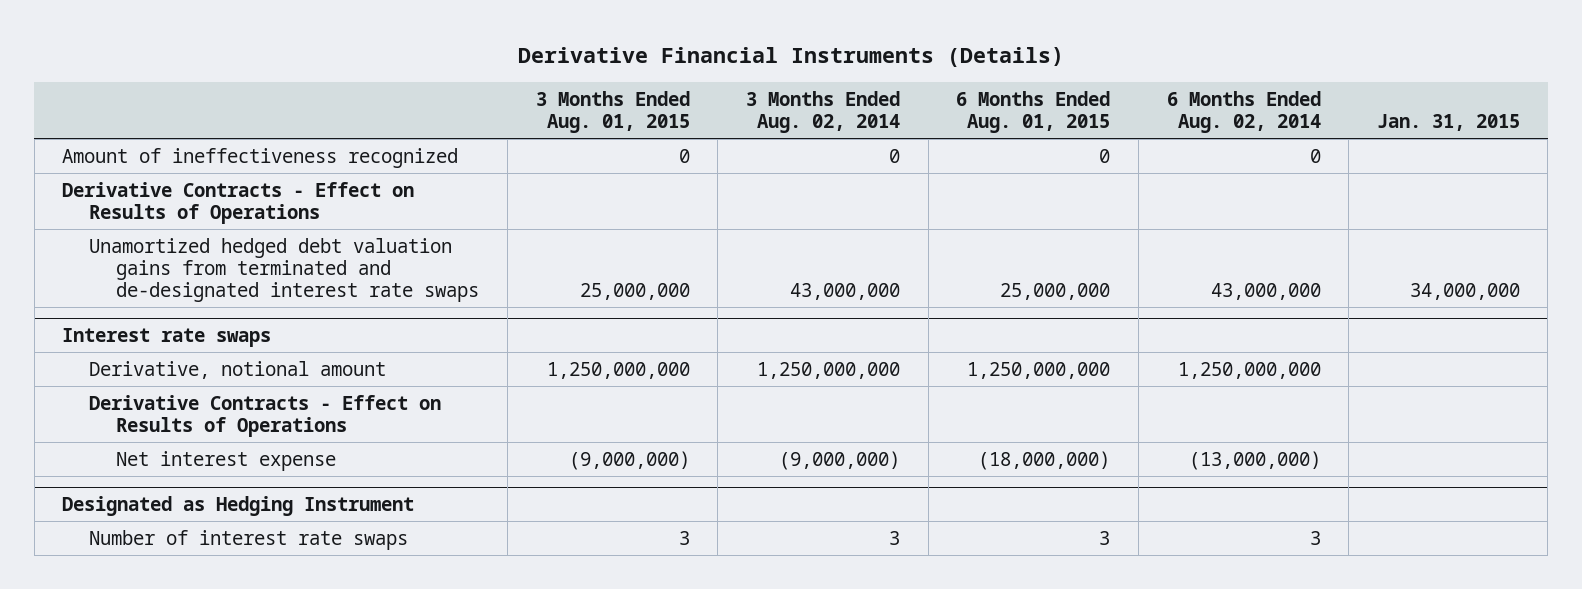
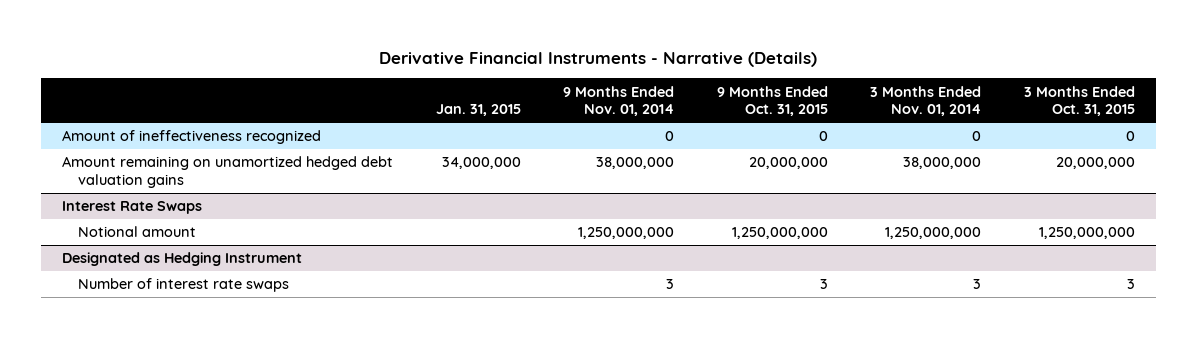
[518,47,1065,68] Derivative Financial Instruments (Details) -> [379,51,818,67] Derivative Financial Instruments - Narrative (Details)
[535,90,690,133] 3 Months Ended Aug. 01, 2015 -> none
[746,90,901,133] 3 Months Ended Aug. 02, 2014 -> none
[956,90,1111,133] 6 Months Ended Aug. 01, 2015 -> none
[1166,90,1321,133] 6 Months Ended Aug. 02, 2014 -> none
none -> [563,85,675,117] 9 Months Ended Nov. 01, 2014
none -> [716,85,828,117] 9 Months Ended Oct. 31, 2015
none -> [870,85,982,117] 3 Months Ended Nov. 01, 2014
none -> [1023,85,1135,117] 3 Months Ended Oct. 31, 2015
[62,181,415,224] Derivative Contracts - Effect on Results of Operations -> none
[89,394,442,437] Derivative Contracts - Effect on Results of Operations -> none
[116,450,337,471] Net interest expense -> none
[89,237,480,303] Unamortized hedged debt valuation gains from terminated and de-designated interest rate swaps -> [62,156,394,188] Amount remaining on unamortized hedged debt valuation gains
[62,327,272,347] Interest rate swaps -> [62,201,203,215] Interest Rate Swaps
[89,360,387,379] Derivative, notional amount -> [77,226,196,238] Notional amount

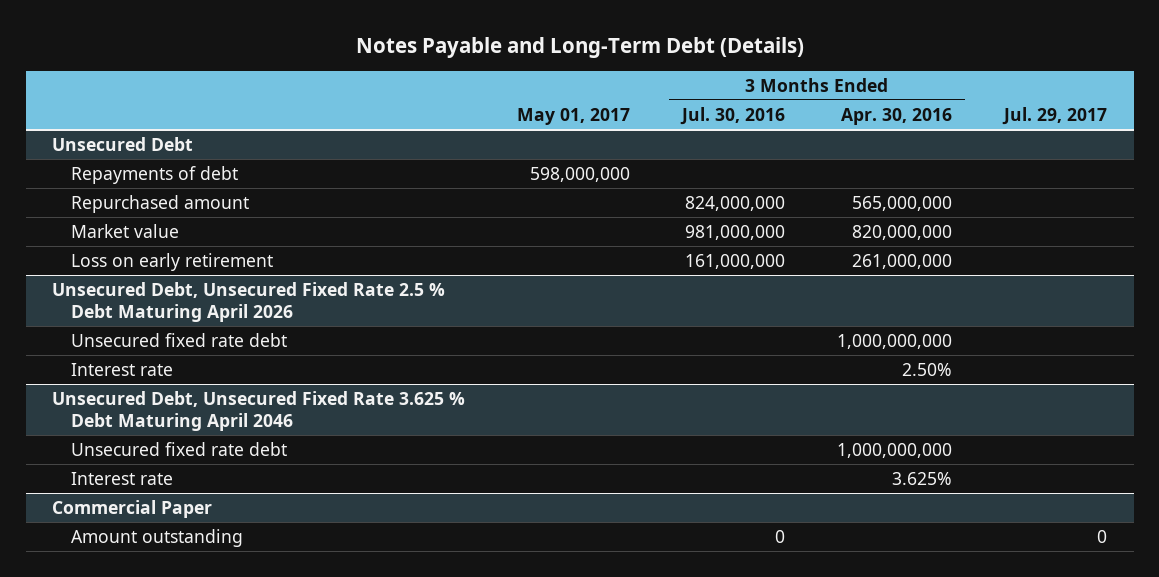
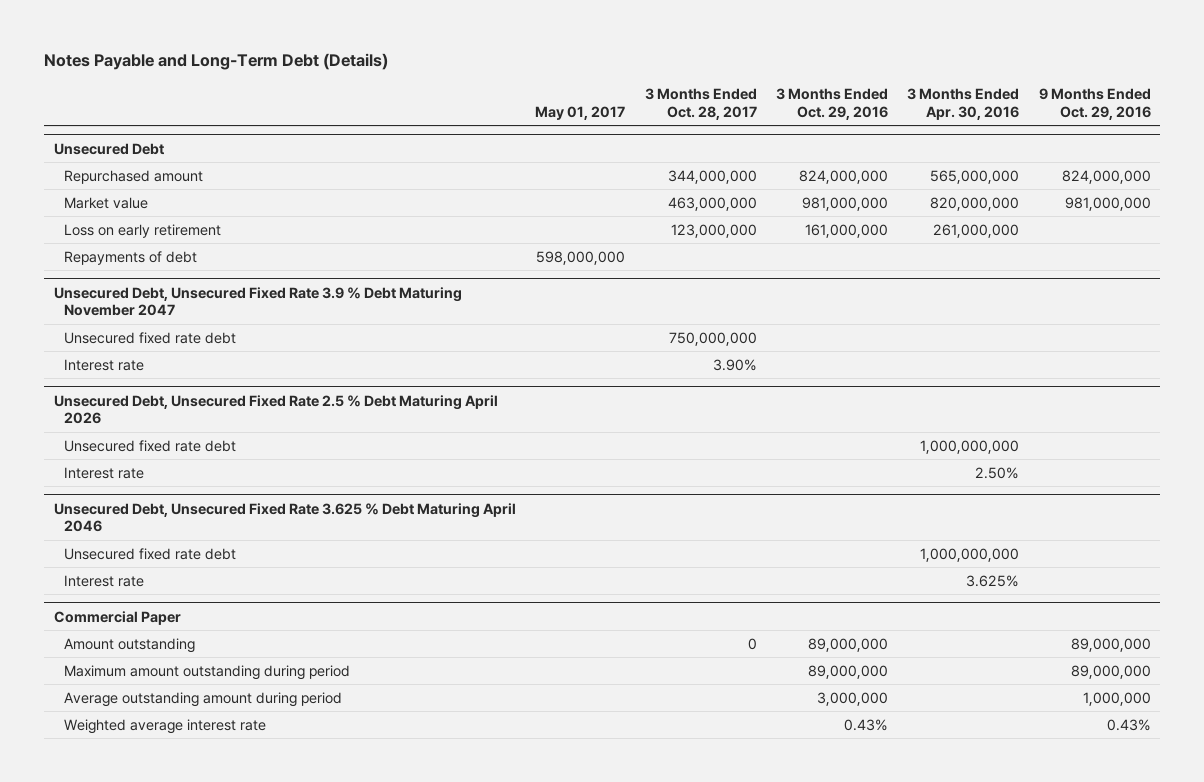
[680,106,786,125] Jul. 30, 2016 -> none
[1002,106,1108,125] Jul. 29, 2017 -> none
none -> [644,88,757,121] 3 Months Ended Oct. 28, 2017
none -> [775,88,888,121] 3 Months Ended Oct. 29, 2016
none -> [1038,88,1151,121] 9 Months Ended Oct. 29, 2016
[71,166,239,185] Repayments of debt -> [63,250,197,265] Repayments of debt
none -> [53,286,462,317] Unsecured Debt, Unsecured Fixed Rate 3.9 % Debt Maturing November 2047
none -> [63,331,236,344] Unsecured fixed rate debt
none -> [63,358,144,371] Interest rate
none -> [63,664,350,680] Maximum amount outstanding during period
none -> [63,691,342,707] Average outstanding amount during period
none -> [63,718,266,734] Weighted average interest rate

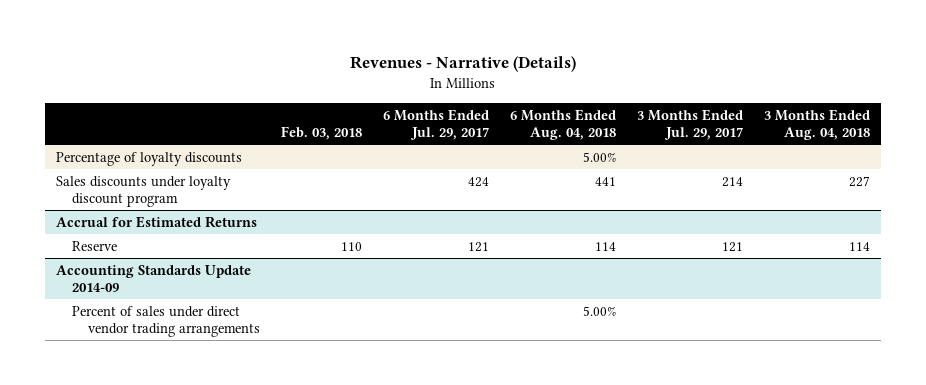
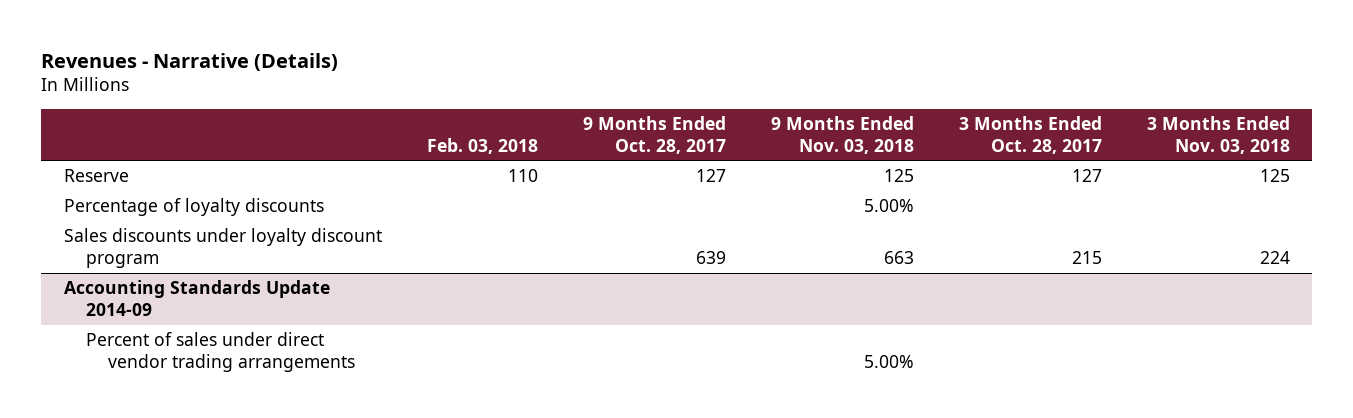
[383,108,490,140] 6 Months Ended Jul. 29, 2017 -> none
[510,108,617,140] 6 Months Ended Aug. 04, 2018 -> none
[637,108,744,140] 3 Months Ended Jul. 29, 2017 -> none
[764,108,871,140] 3 Months Ended Aug. 04, 2018 -> none
none -> [582,116,726,154] 9 Months Ended Oct. 28, 2017
none -> [770,116,914,154] 9 Months Ended Nov. 03, 2018
none -> [958,116,1102,154] 3 Months Ended Oct. 28, 2017
none -> [1146,116,1290,154] 3 Months Ended Nov. 03, 2018
none -> [63,169,129,183] Reserve
[55,216,257,229] Accrual for Estimated Returns -> none
[72,241,118,252] Reserve -> none

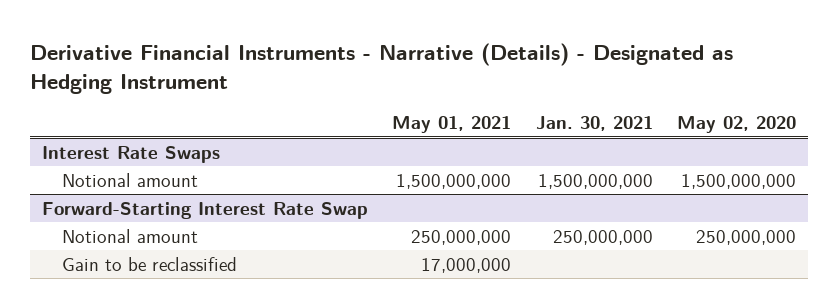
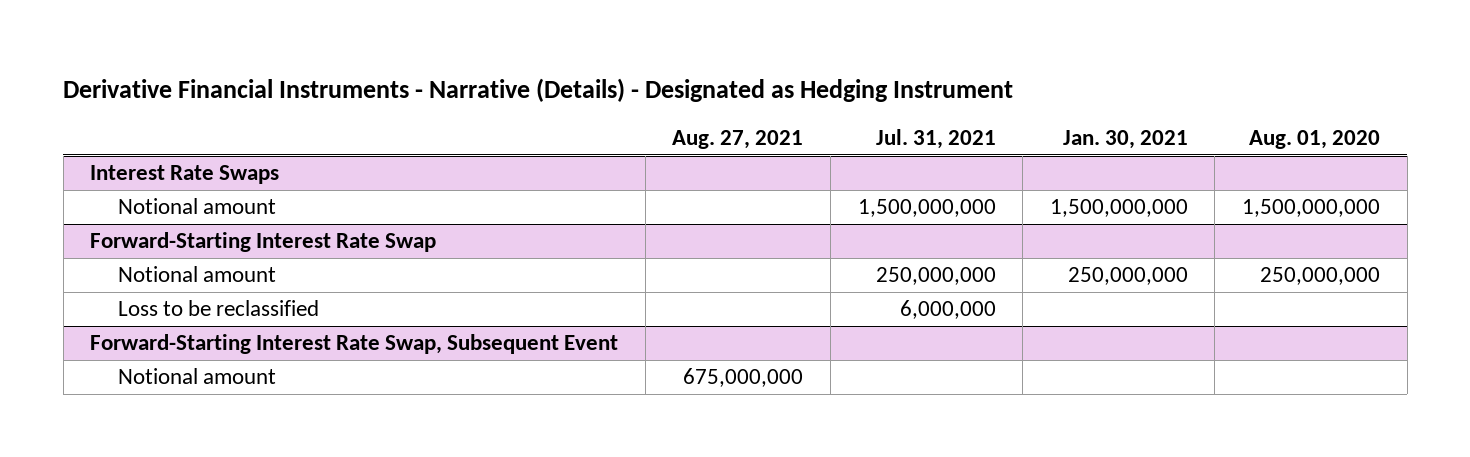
[392,116,512,134] May 01, 2021 -> none
[677,116,797,134] May 02, 2020 -> none
none -> [672,130,804,150] Aug. 27, 2021
none -> [875,129,996,150] Jul. 31, 2021
none -> [1249,130,1381,150] Aug. 01, 2020
[62,256,238,271] Gain to be reclassified -> [118,300,320,317] Loss to be reclassified
none -> [90,334,619,355] Forward-Starting Interest Rate Swap, Subsequent Event
none -> [118,368,277,385] Notional amount

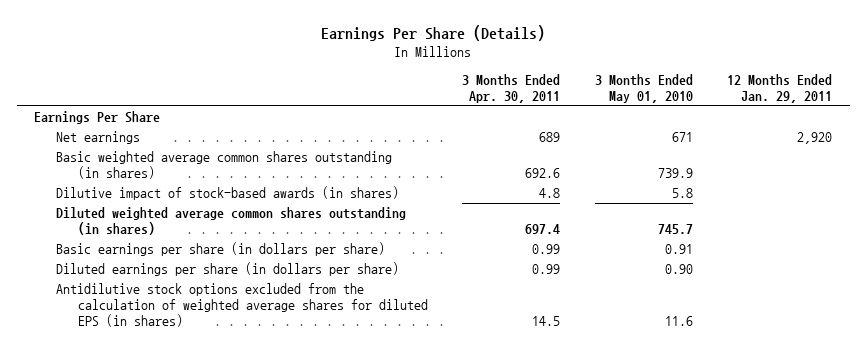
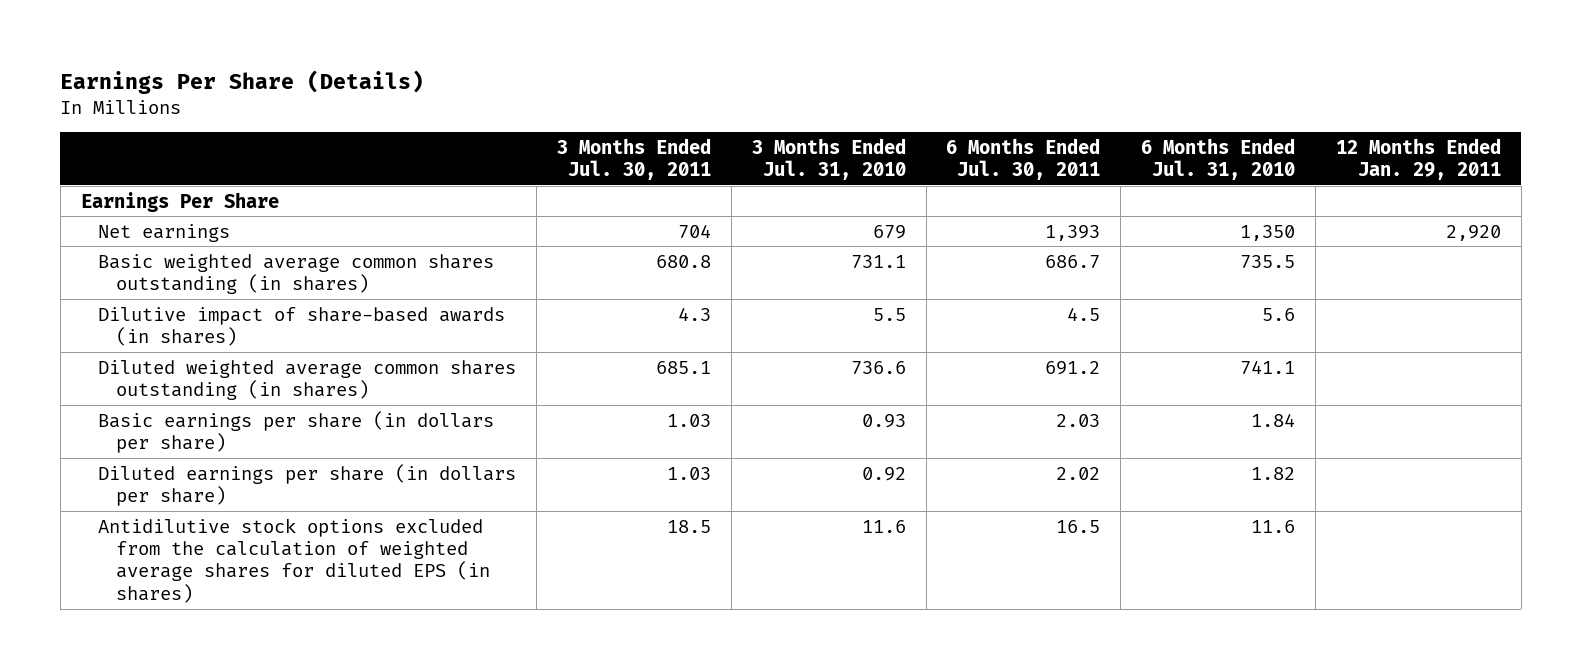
[462,74,561,104] 3 Months Ended Apr. 30, 2011 -> none
[594,74,693,104] 3 Months Ended May 01, 2010 -> none
none -> [556,137,711,181] 3 Months Ended Jul. 30, 2011
none -> [751,137,906,181] 3 Months Ended Jul. 31, 2010
none -> [946,137,1101,181] 6 Months Ended Jul. 30, 2011
none -> [1141,137,1296,181] 6 Months Ended Jul. 31, 2010
[55,186,399,201] Dilutive impact of stock-based awards (in shares) -> [98,306,506,347] Dilutive impact of share-based awards (in shares)

